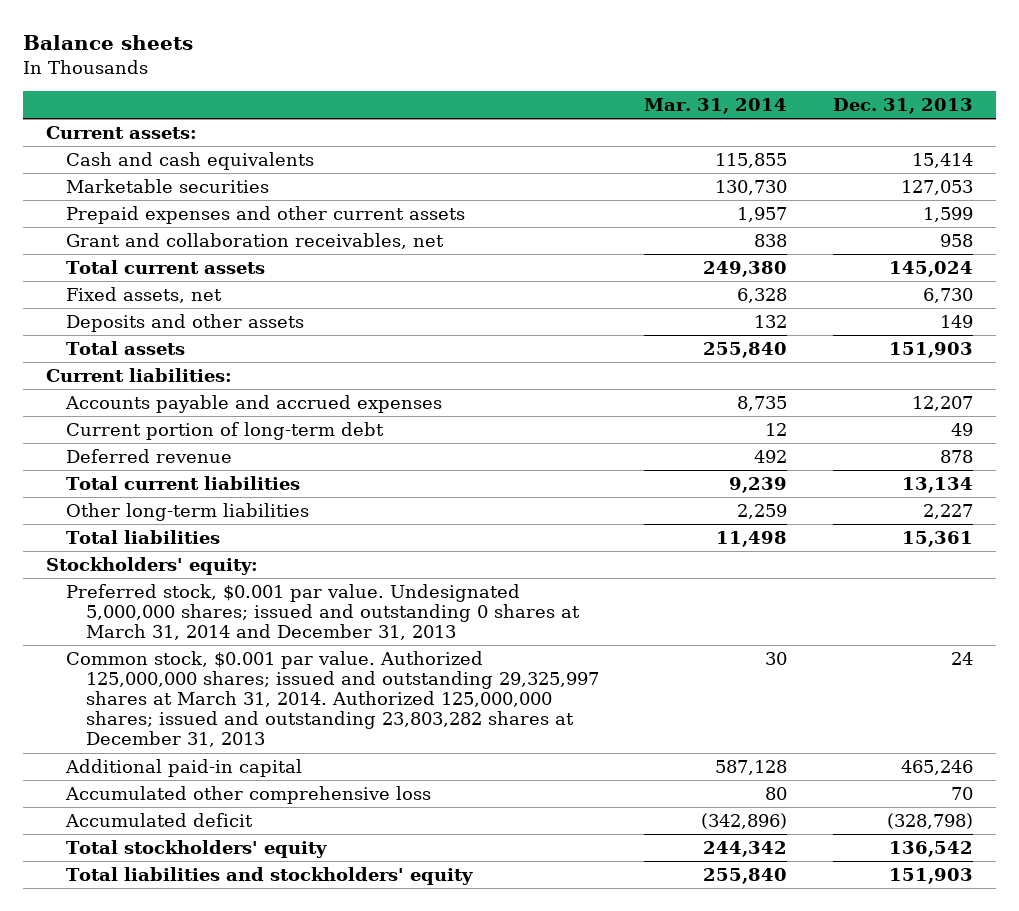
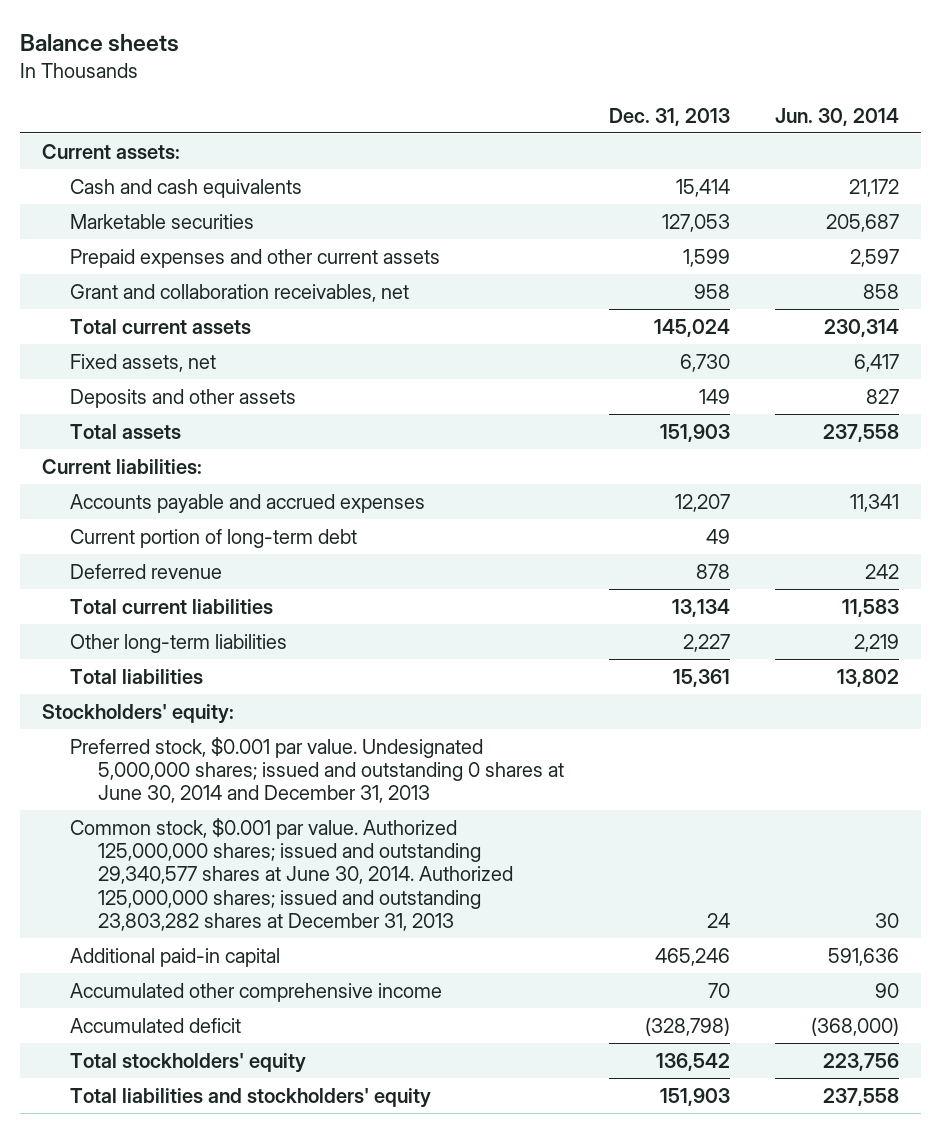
[644,97,788,114] Mar. 31, 2014 -> none
none -> [774,107,899,126] Jun. 30, 2014
[65,583,580,641] Preferred stock, $0.001 par value. Undesignated 5,000,000 shares; issued and outstanding 0 shares at March 31, 2014 and December 31, 2013 -> [70,736,565,804] Preferred stock, $0.001 par value. Undesignated 5,000,000 shares; issued and outstanding 0 shares at June 30, 2014 and December 31, 2013
[65,650,599,748] Common stock, $0.001 par value. Authorized 125,000,000 shares; issued and outstanding 29,325,997 shares at March 31, 2014. Authorized 125,000,000 shares; issued and outstanding 23,803,282 shares at December 31, 2013 -> [70,817,514,931] Common stock, $0.001 par value. Authorized 125,000,000 shares; issued and outstanding 29,340,577 shares at June 30, 2014. Authorized 125,000,000 shares; issued and outstanding 23,803,282 shares at December 31, 2013
[64,785,431,804] Accumulated other comprehensive loss -> [70,982,443,1002] Accumulated other comprehensive income

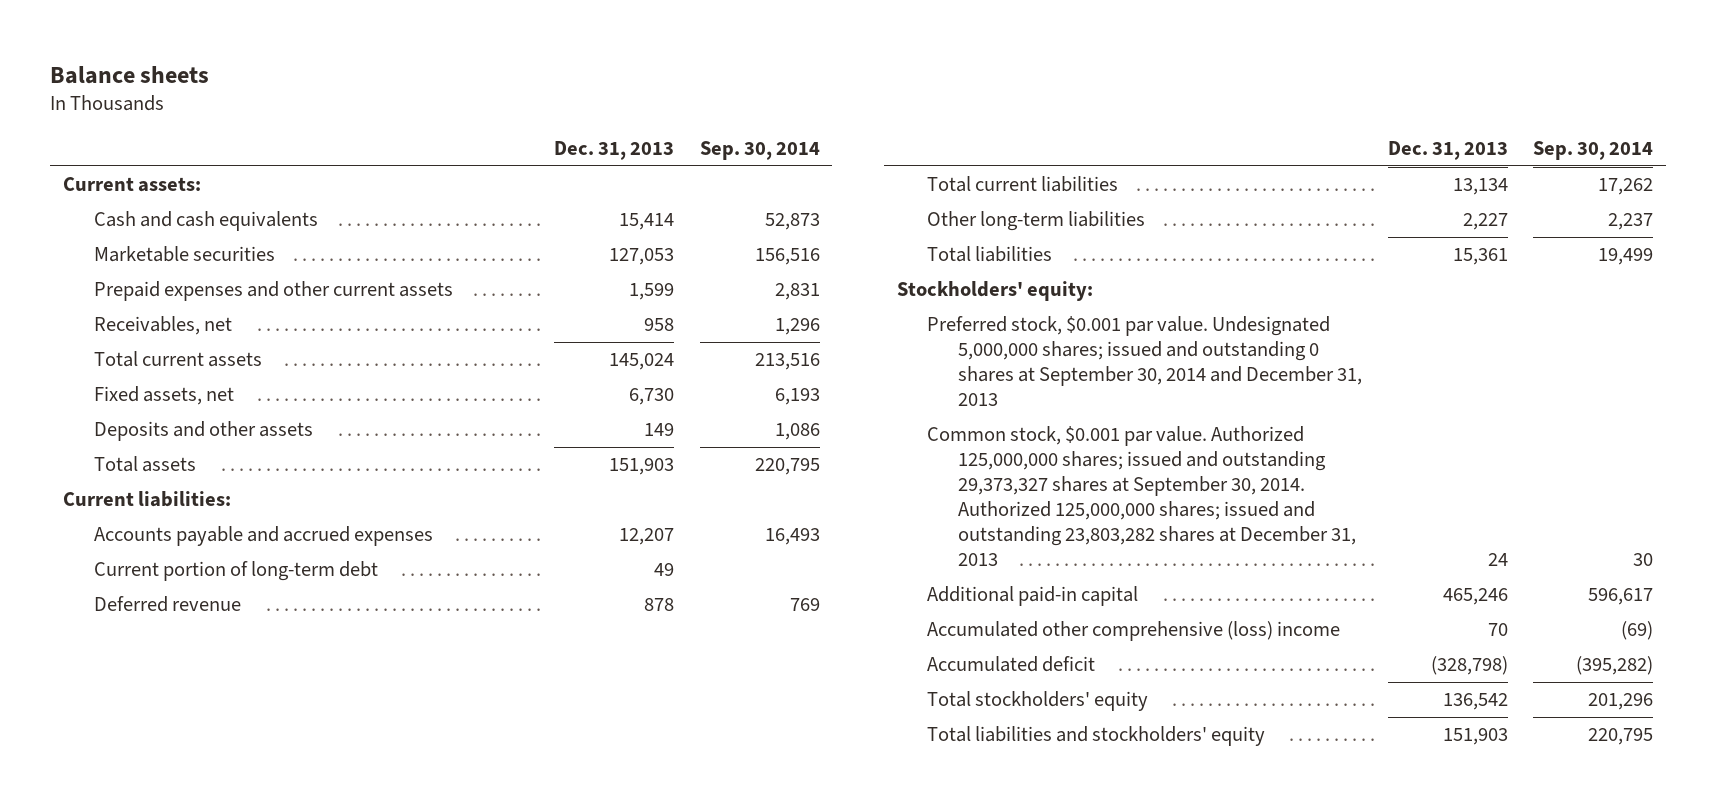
[774,107,899,126] Jun. 30, 2014 -> none
none -> [699,141,820,161] Sep. 30, 2014
[70,283,410,302] Grant and collaboration receivables, net -> [93,316,232,336] Receivables, net
[70,736,565,804] Preferred stock, $0.001 par value. Undesignated 5,000,000 shares; issued and outstanding 0 shares at June 30, 2014 and December 31, 2013 -> [927,316,1363,407] Preferred stock, $0.001 par value. Undesignated 5,000,000 shares; issued and outstanding 0 shares at September 30, 2014 and December 31, 2013
[70,817,514,931] Common stock, $0.001 par value. Authorized 125,000,000 shares; issued and outstanding 29,340,577 shares at June 30, 2014. Authorized 125,000,000 shares; issued and outstanding 23,803,282 shares at December 31, 2013 -> [927,426,1357,567] Common stock, $0.001 par value. Authorized 125,000,000 shares; issued and outstanding 29,373,327 shares at September 30, 2014. Authorized 125,000,000 shares; issued and outstanding 23,803,282 shares at December 31, 2013
[70,982,443,1002] Accumulated other comprehensive income -> [927,621,1341,642] Accumulated other comprehensive (loss) income

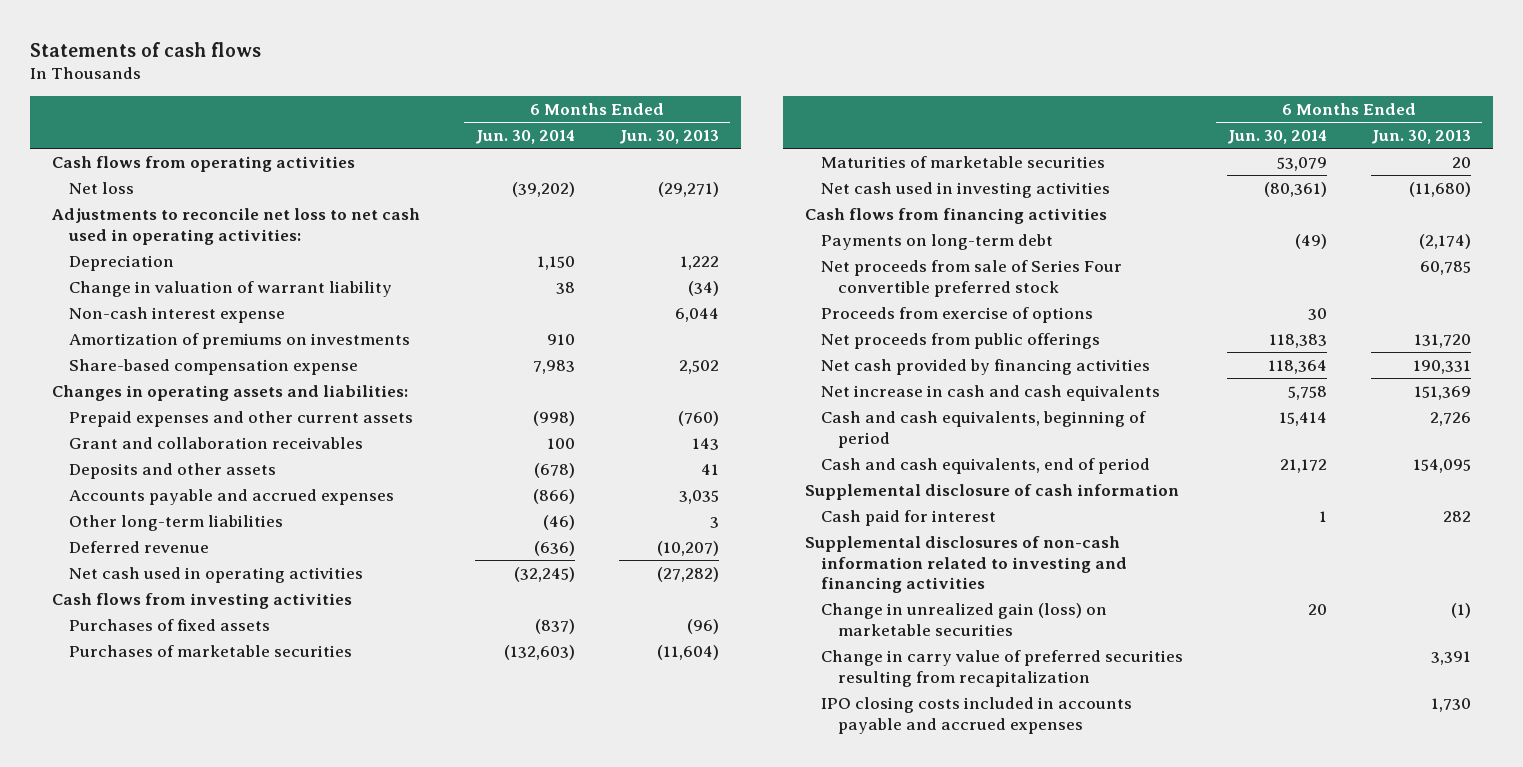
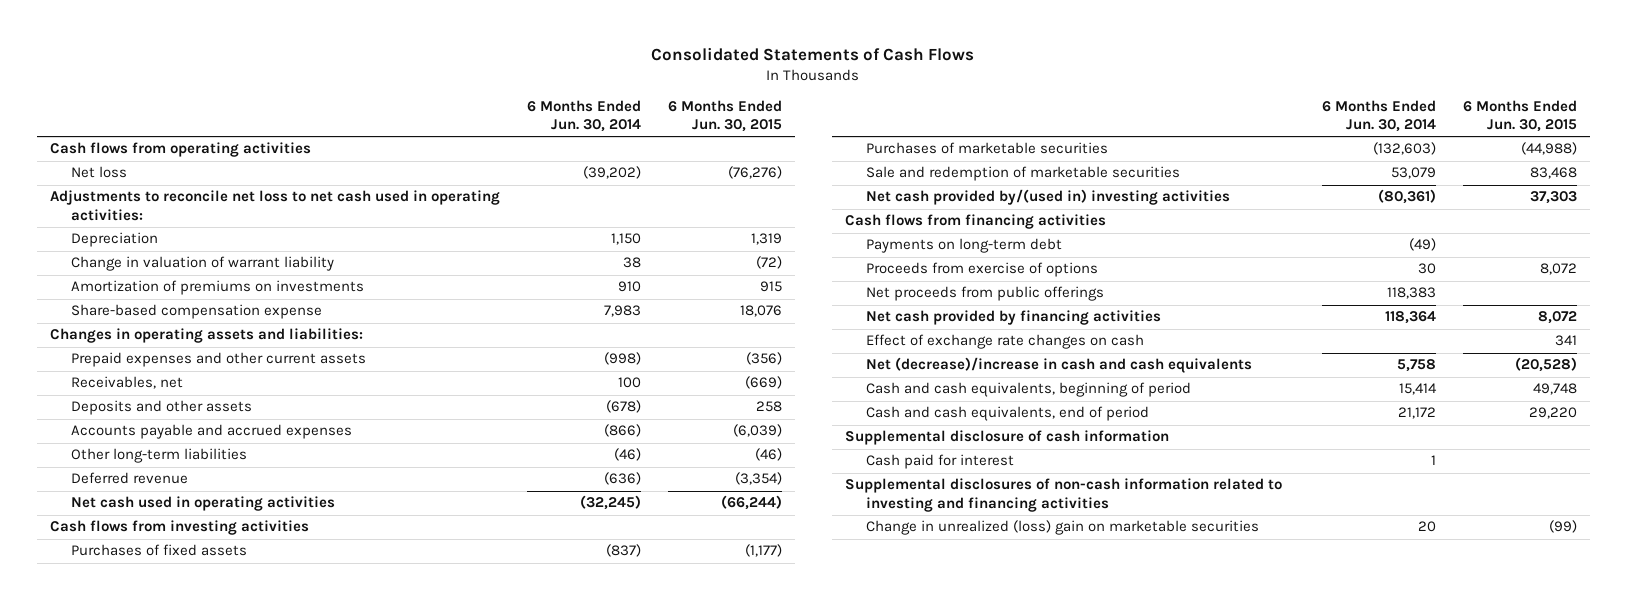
[30,41,262,57] Statements of cash flows -> [651,46,975,61] Consolidated Statements of Cash Flows
[618,130,719,145] Jun. 30, 2013 -> none
none -> [667,100,782,133] 6 Months Ended Jun. 30, 2015
[68,306,285,323] Non-cash interest expense -> none
[68,436,363,449] Grant and collaboration receivables -> [71,376,184,390] Receivables, net
[821,155,1106,168] Maturities of marketable securities -> [866,166,1181,182] Sale and redemption of marketable securities
[821,181,1111,198] Net cash used in investing activities -> [866,189,1231,206] Net cash provided by/(used in) investing activities
[821,259,1123,297] Net proceeds from sale of Series Four convertible preferred stock -> none
none -> [866,334,1145,350] Effect of exchange rate changes on cash
[821,384,1161,401] Net increase in cash and cash equivalents -> [866,357,1253,374] Net (decrease)/increase in cash and cash equivalents
[821,649,1184,687] Change in carry value of preferred securities resulting from recapitalization -> none
[821,696,1133,734] IPO closing costs included in accounts payable and accrued expenses -> none
[821,602,1108,636] Change in unrealized gain (loss) on marketable securities -> [866,520,1260,536] Change in unrealized (loss) gain on marketable securities

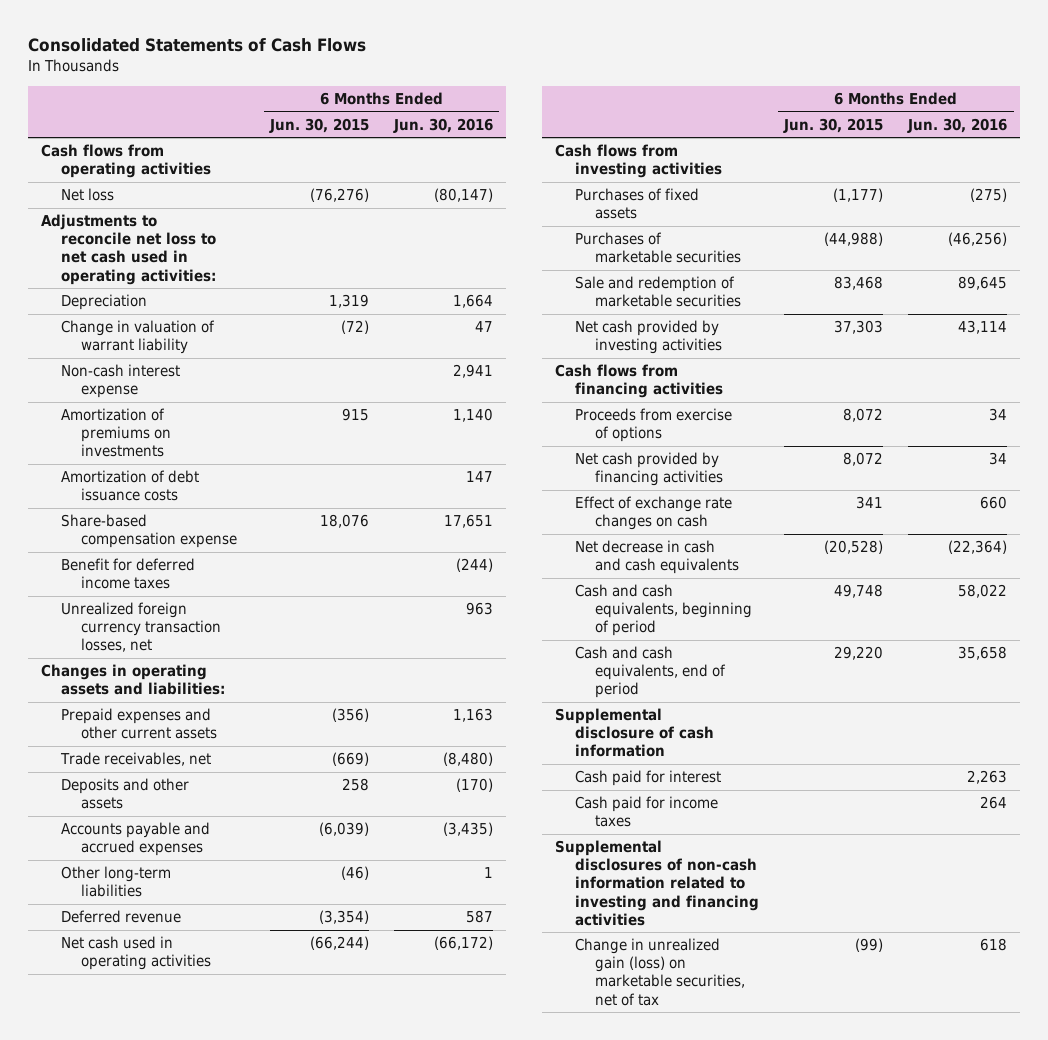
[526,100,641,133] 6 Months Ended Jun. 30, 2014 -> none
none -> [393,117,494,133] Jun. 30, 2016
none -> [60,364,180,399] Non-cash interest expense
none -> [60,470,199,502] Amortization of debt issuance costs
none -> [60,558,195,590] Benefit for deferred income taxes
none -> [60,602,221,653] Unrealized foreign currency transaction losses, net
[71,376,184,390] Receivables, net -> [59,752,211,767] Trade receivables, net
[866,189,1231,206] Net cash provided by/(used in) investing activities -> [574,320,722,355] Net cash provided by investing activities
[866,238,1063,254] Payments on long-term debt -> none
[866,286,1105,302] Net proceeds from public offerings -> none
[866,357,1253,374] Net (decrease)/increase in cash and cash equivalents -> [574,540,739,575] Net decrease in cash and cash equivalents
none -> [574,796,718,828] Cash paid for income taxes
[866,520,1260,536] Change in unrealized (loss) gain on marketable securities -> [574,938,745,1006] Change in unrealized gain (loss) on marketable securities, net of tax

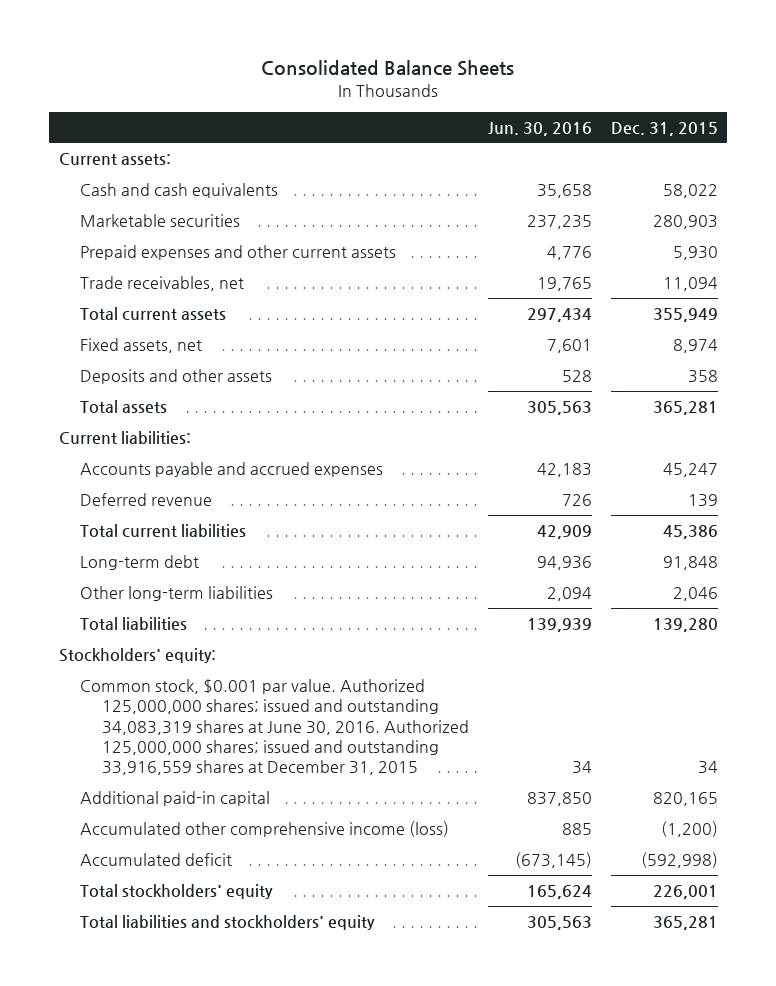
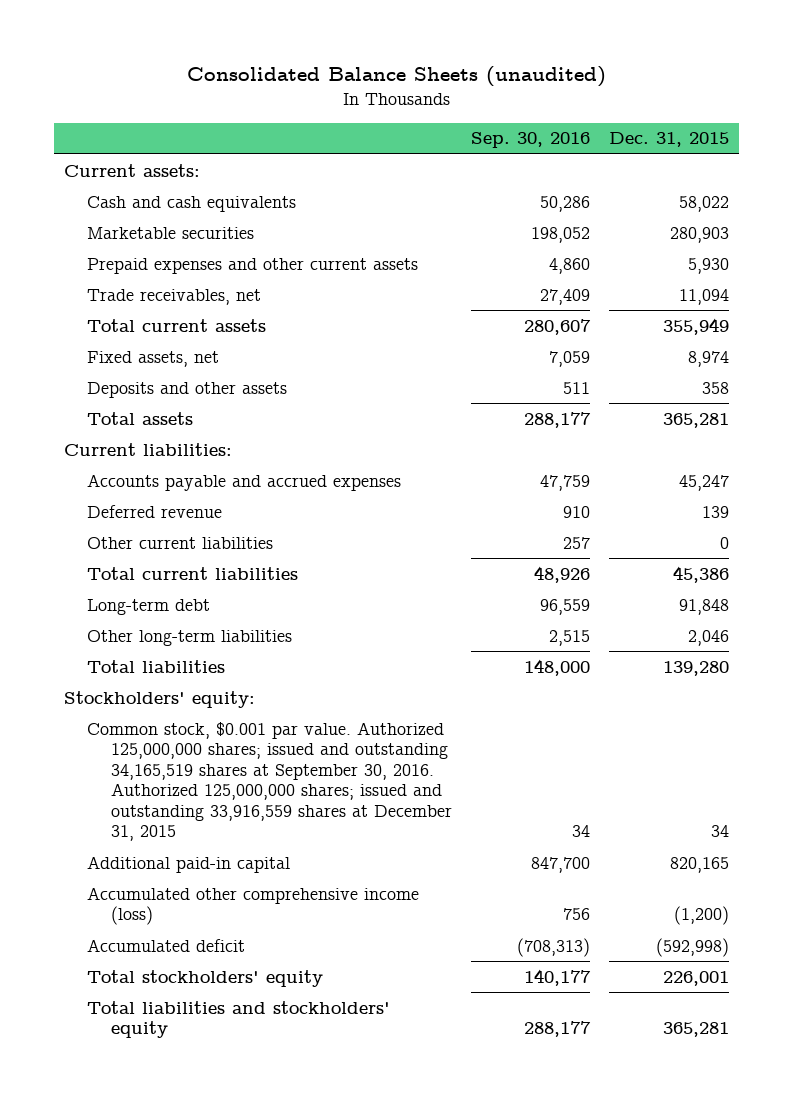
[261,59,515,76] Consolidated Balance Sheets -> [186,66,606,88] Consolidated Balance Sheets (unaudited)
[487,121,592,136] Jun. 30, 2016 -> none
none -> [471,132,591,149] Sep. 30, 2016
none -> [87,536,274,549] Other current liabilities
[80,679,469,776] Common stock, $0.001 par value. Authorized 125,000,000 shares; issued and outstanding 34,083,319 shares at June 30, 2016. Authorized 125,000,000 shares; issued and outstanding 33,916,559 shares at December 31, 2015 -> [87,721,452,842] Common stock, $0.001 par value. Authorized 125,000,000 shares; issued and outstanding 34,165,519 shares at September 30, 2016. Authorized 125,000,000 shares; issued and outstanding 33,916,559 shares at December 31, 2015

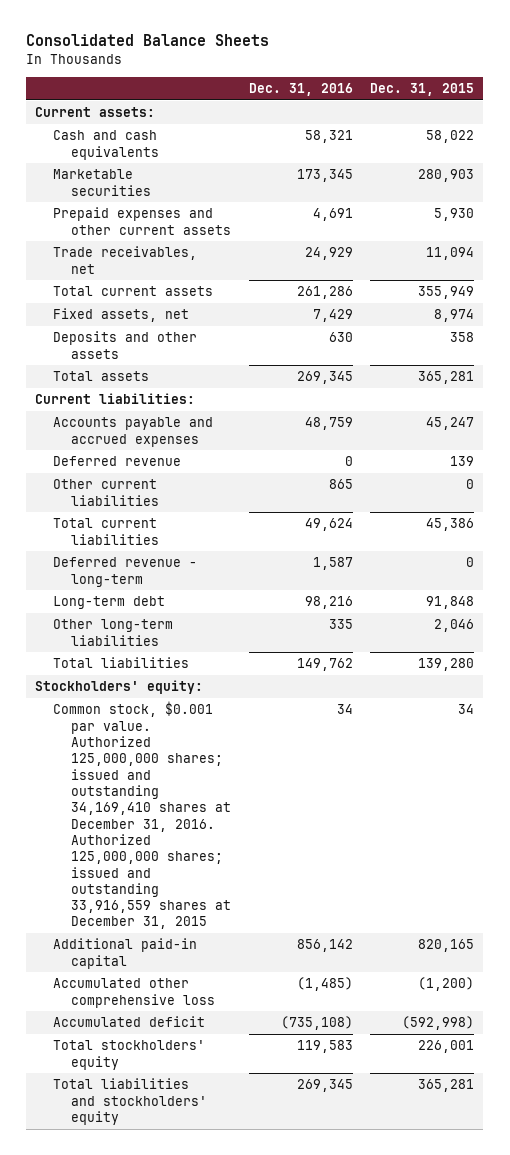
[186,66,606,88] Consolidated Balance Sheets (unaudited) -> [26,34,270,47] Consolidated Balance Sheets
[471,132,591,149] Sep. 30, 2016 -> none
none -> [248,83,353,97] Dec. 31, 2016
none -> [53,557,198,587] Deferred revenue - long-term
[87,721,452,842] Common stock, $0.001 par value. Authorized 125,000,000 shares; issued and outstanding 34,165,519 shares at September 30, 2016. Authorized 125,000,000 shares; issued and outstanding 33,916,559 shares at December 31, 2015 -> [53,701,231,930] Common stock, $0.001 par value. Authorized 125,000,000 shares; issued and outstanding 34,169,410 shares at December 31, 2016. Authorized 125,000,000 shares; issued and outstanding 33,916,559 shares at December 31, 2015
[87,886,420,926] Accumulated other comprehensive income (loss) -> [53,978,215,1008] Accumulated other comprehensive loss

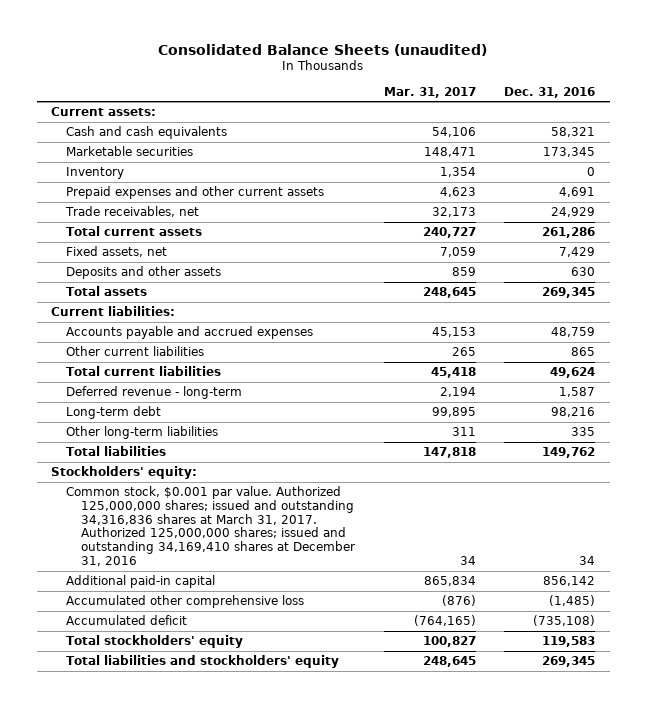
[26,34,270,47] Consolidated Balance Sheets -> [158,43,488,56] Consolidated Balance Sheets (unaudited)
[370,83,475,97] Dec. 31, 2015 -> none
none -> [383,86,476,98] Mar. 31, 2017
none -> [65,167,124,180] Inventory
[53,456,182,467] Deferred revenue -> none
[53,701,231,930] Common stock, $0.001 par value. Authorized 125,000,000 shares; issued and outstanding 34,169,410 shares at December 31, 2016. Authorized 125,000,000 shares; issued and outstanding 33,916,559 shares at December 31, 2015 -> [65,486,355,567] Common stock, $0.001 par value. Authorized 125,000,000 shares; issued and outstanding 34,316,836 shares at March 31, 2017. Authorized 125,000,000 shares; issued and outstanding 34,169,410 shares at December 31, 2016

